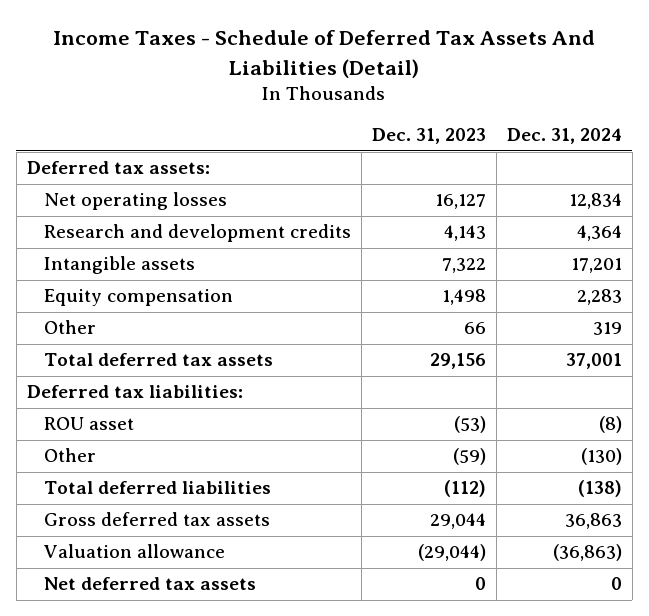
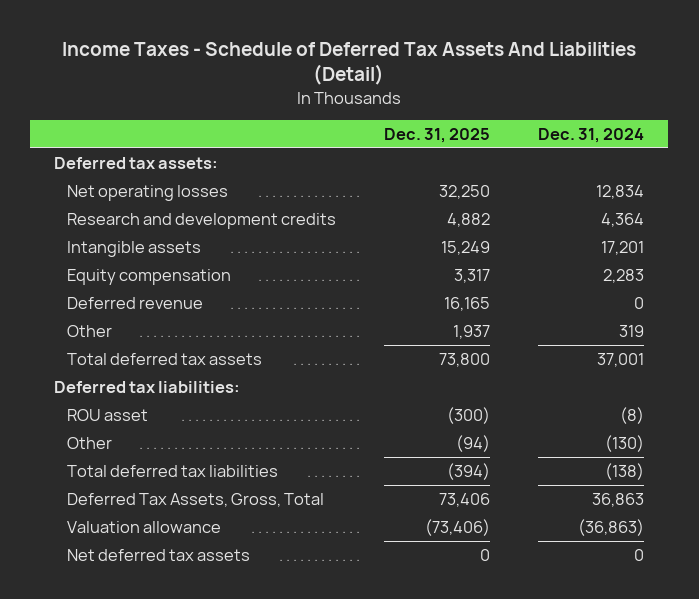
[371,128,486,145] Dec. 31, 2023 -> none
none -> [384,127,491,143] Dec. 31, 2025
none -> [67,296,204,309] Deferred revenue
[44,481,272,495] Total deferred liabilities -> [67,464,279,477] Total deferred tax liabilities
[44,512,271,527] Gross deferred tax assets -> [67,492,325,507] Deferred Tax Assets, Gross, Total

